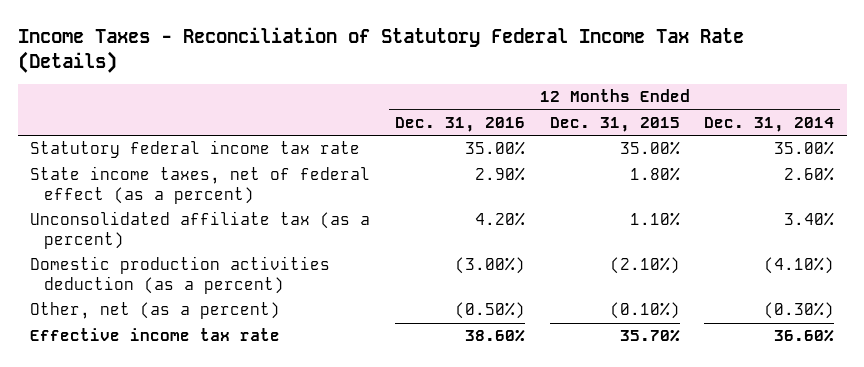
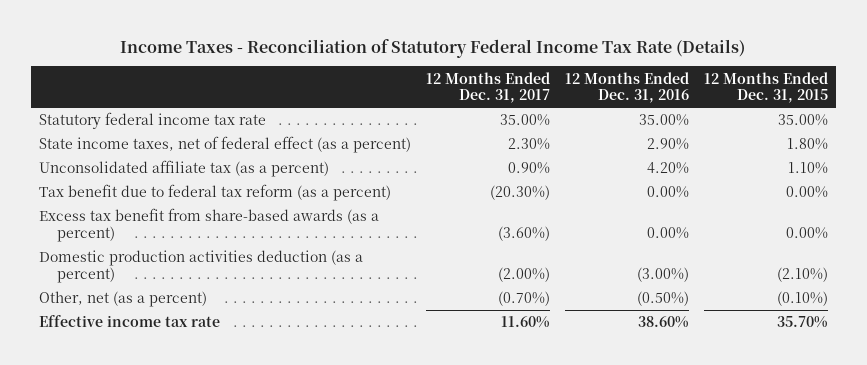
[704,116,835,132] Dec. 31, 2014 -> none
none -> [425,71,550,104] 12 Months Ended Dec. 31, 2017
none -> [38,184,391,202] Tax benefit due to federal tax reform (as a percent)
none -> [38,208,379,242] Excess tax benefit from share-based awards (as a percent)

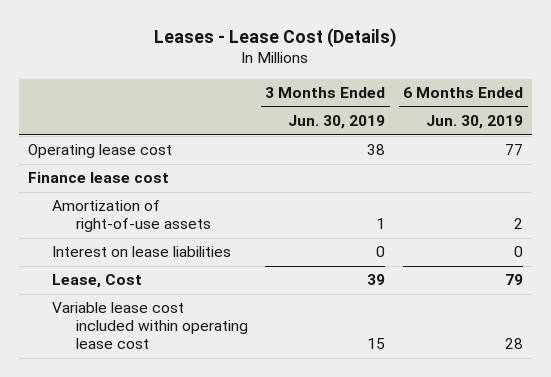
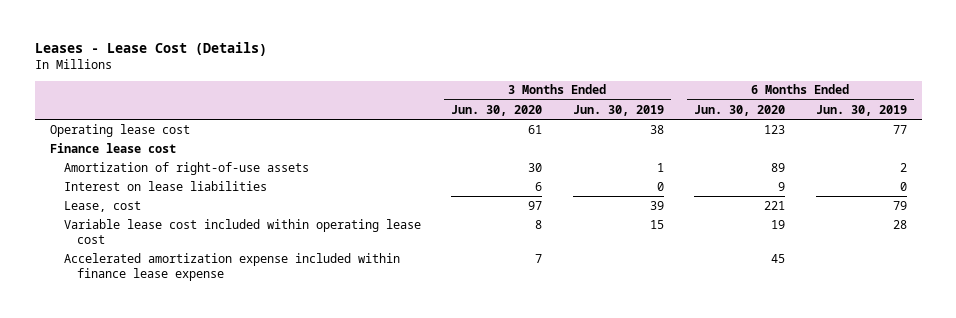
none -> [451,104,543,116] Jun. 30, 2020
none -> [694,104,786,116] Jun. 30, 2020
[51,274,142,289] Lease, Cost -> [63,200,141,212] Lease, cost
none -> [63,252,400,282] Accelerated amortization expense included within finance lease expense

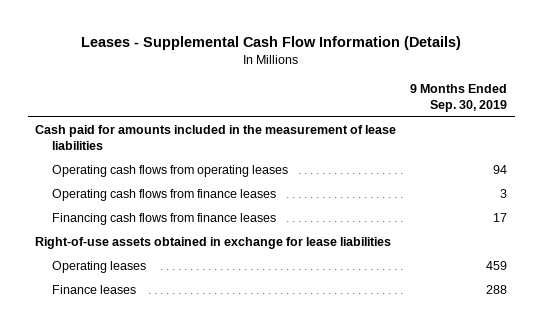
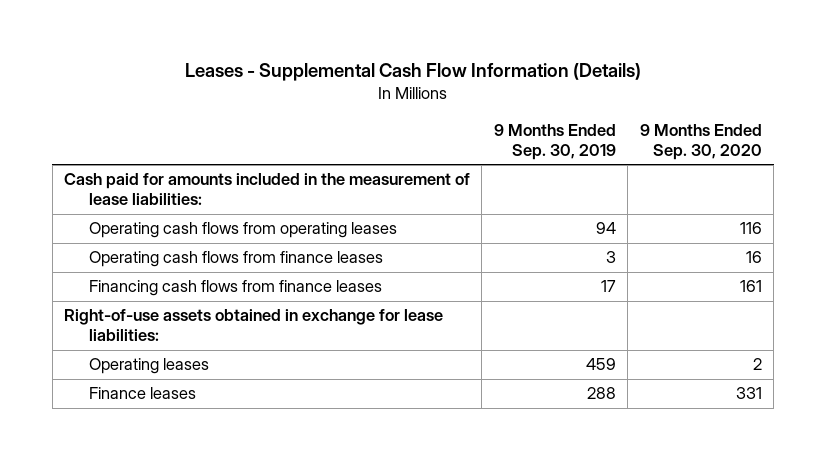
none -> [639,123,762,160] 9 Months Ended Sep. 30, 2020
[35,125,397,151] Cash paid for amounts included in the measurement of lease liabilities -> [63,173,470,206] Cash paid for amounts included in the measurement of lease liabilities:
[35,237,392,250] Right-of-use assets obtained in exchange for lease liabilities -> [63,309,443,342] Right-of-use assets obtained in exchange for lease liabilities:

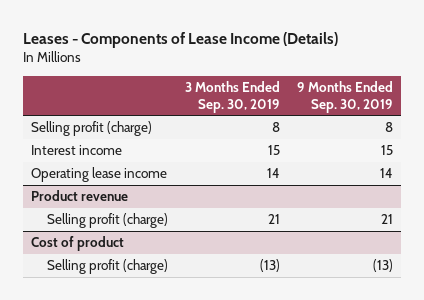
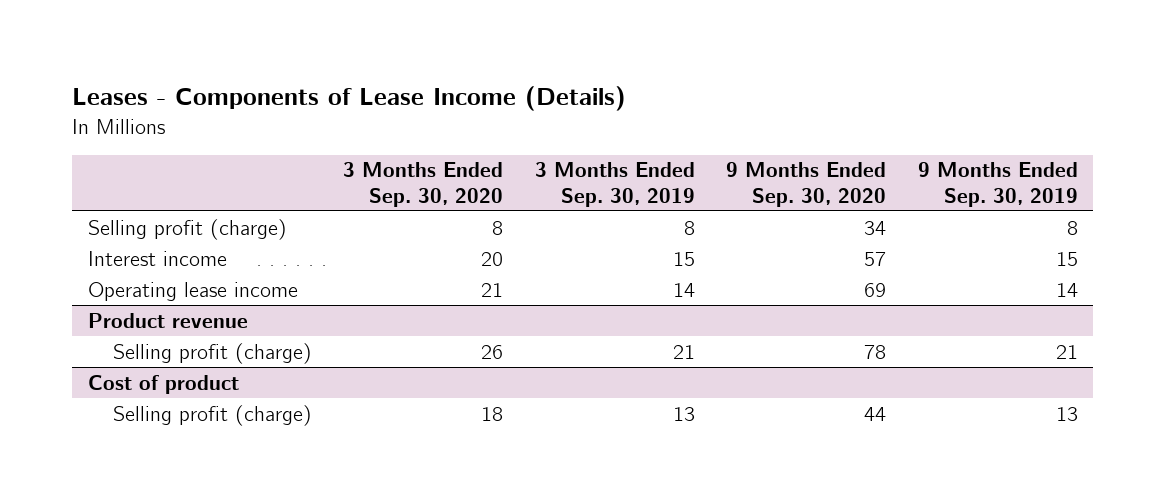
none -> [343,162,504,207] 3 Months Ended Sep. 30, 2020
none -> [726,162,887,207] 9 Months Ended Sep. 30, 2020
[259,259,280,273] (13) -> [672,406,695,421] 13
[372,259,393,273] (13) -> [1055,406,1078,421] 13

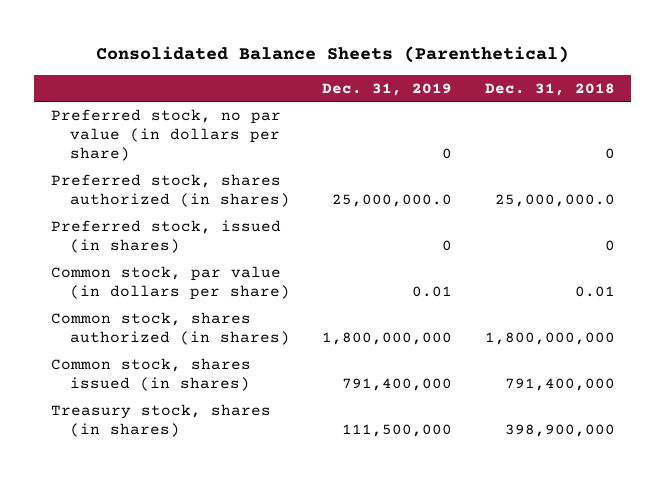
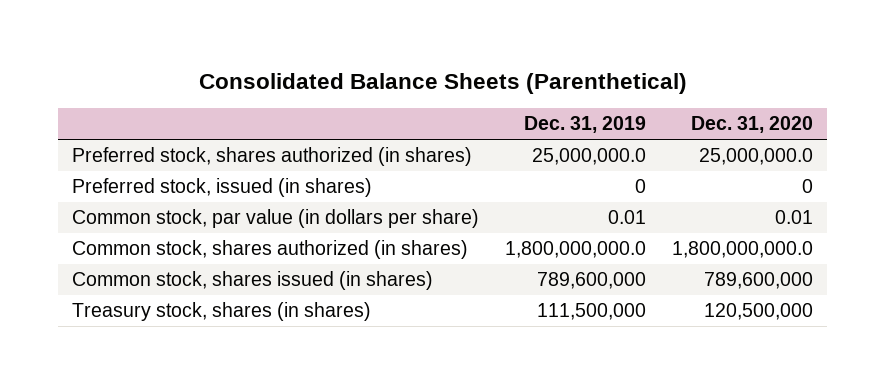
[484,82,615,96] Dec. 31, 2018 -> none
none -> [691,116,814,134] Dec. 31, 2020
[50,108,281,162] Preferred stock, no par value (in dollars per share) -> none
[322,331,453,345] 1,800,000,000 -> [505,241,647,259] 1,800,000,000.0
[342,377,453,391] 791,400,000 -> [537,272,647,290] 789,600,000

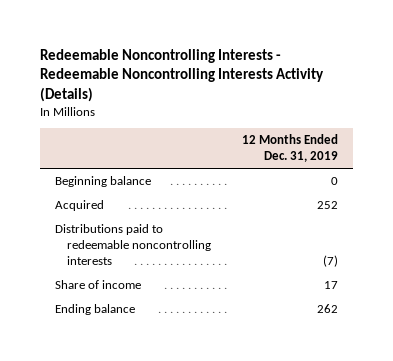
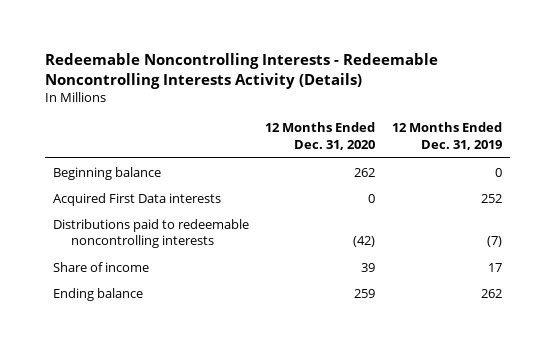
none -> [265,122,376,151] 12 Months Ended Dec. 31, 2020
[55,200,105,212] Acquired -> [52,192,221,206] Acquired First Data interests

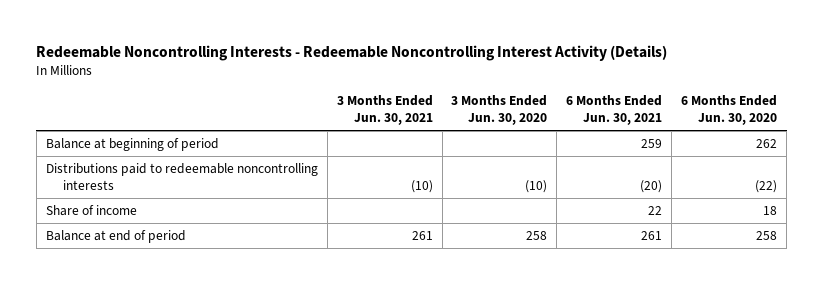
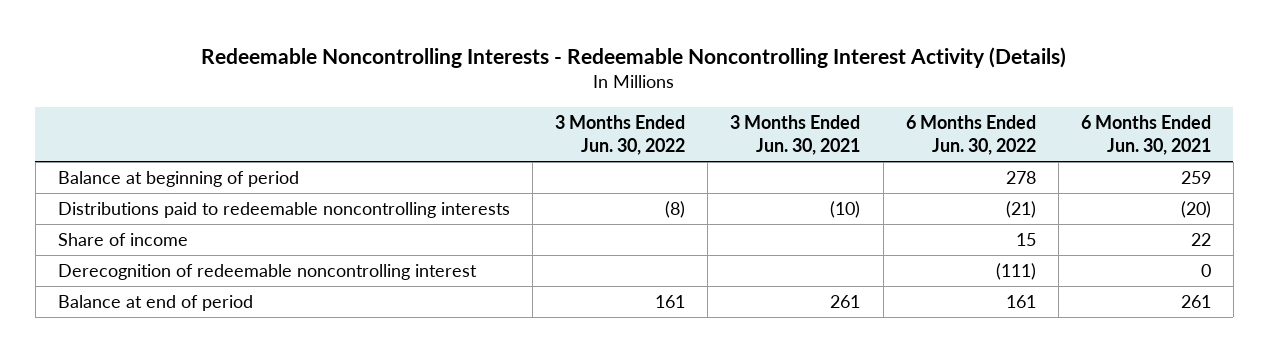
[451,95,548,126] 3 Months Ended Jun. 30, 2020 -> none
[681,95,778,126] 6 Months Ended Jun. 30, 2020 -> none
none -> [555,114,686,156] 3 Months Ended Jun. 30, 2022
none -> [905,114,1036,156] 6 Months Ended Jun. 30, 2022
none -> [58,264,478,281] Derecognition of redeemable noncontrolling interest

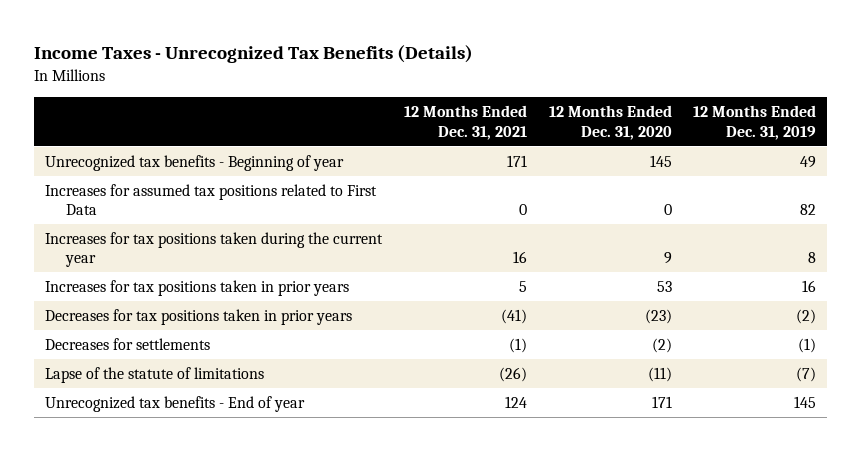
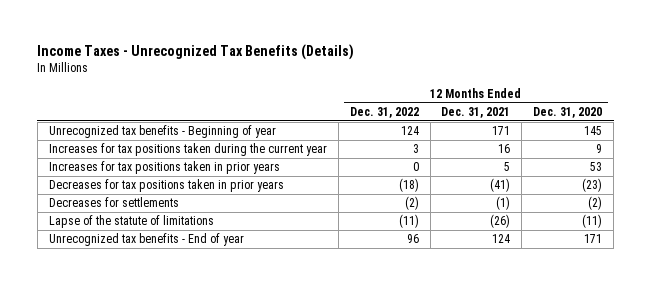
[693,105,817,140] 12 Months Ended Dec. 31, 2019 -> none
none -> [349,106,419,118] Dec. 31, 2022
[45,184,378,216] Increases for assumed tax positions related to First Data -> none

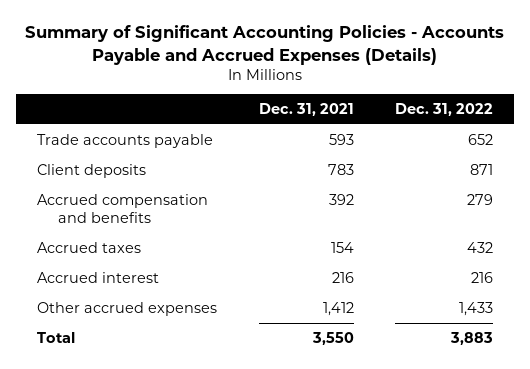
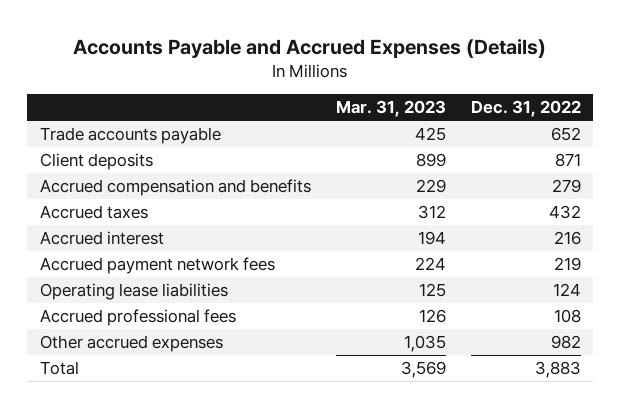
[25,25,505,65] Summary of Significant Accounting Policies - Accounts Payable and Accrued Expenses (Details) -> [73,38,547,58] Accounts Payable and Accrued Expenses (Details)
[258,103,354,117] Dec. 31, 2021 -> none
none -> [335,100,446,118] Mar. 31, 2023
none -> [39,257,275,275] Accrued payment network fees
none -> [39,283,228,301] Operating lease liabilities
none -> [39,309,236,327] Accrued professional fees
[459,301,494,316] 1,433 -> [550,335,581,350] 982

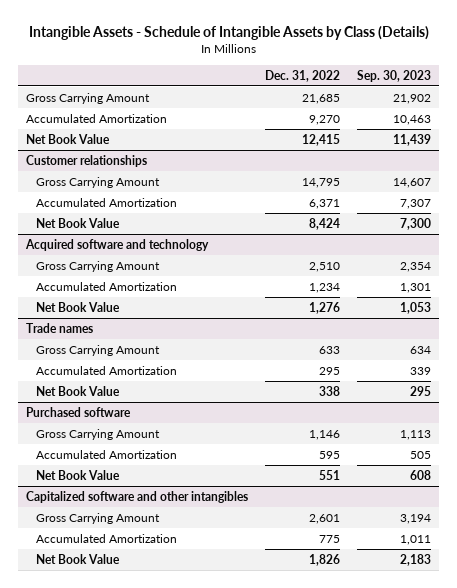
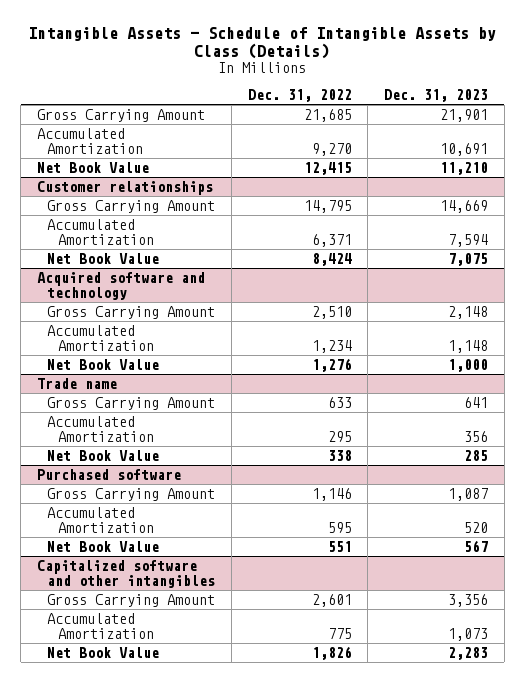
[357,69,432,82] Sep. 30, 2023 -> none
none -> [384,89,489,103] Dec. 31, 2023
[26,322,94,333] Trade names -> [36,378,117,390] Trade name

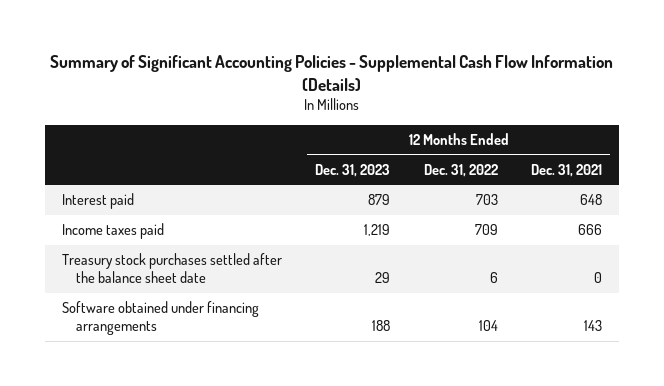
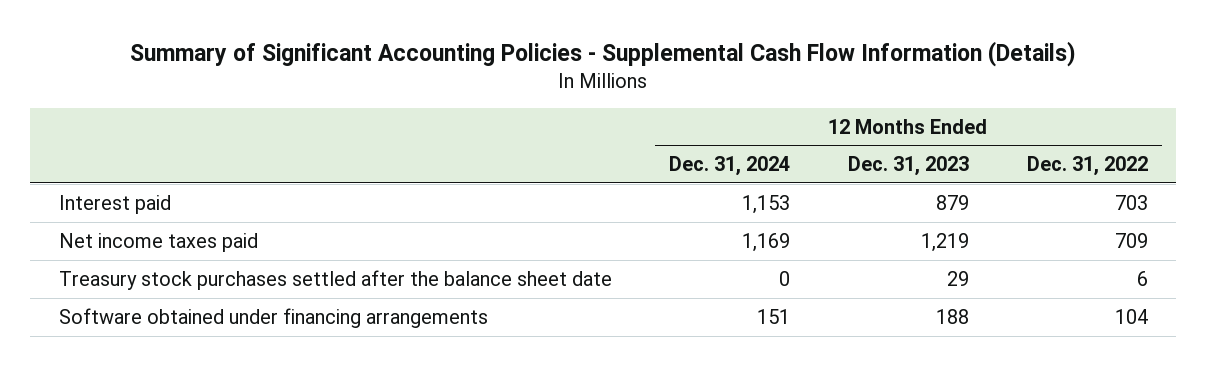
[531,163,603,177] Dec. 31, 2021 -> none
none -> [669,156,791,177] Dec. 31, 2024
[61,223,164,240] Income taxes paid -> [58,232,258,252] Net income taxes paid

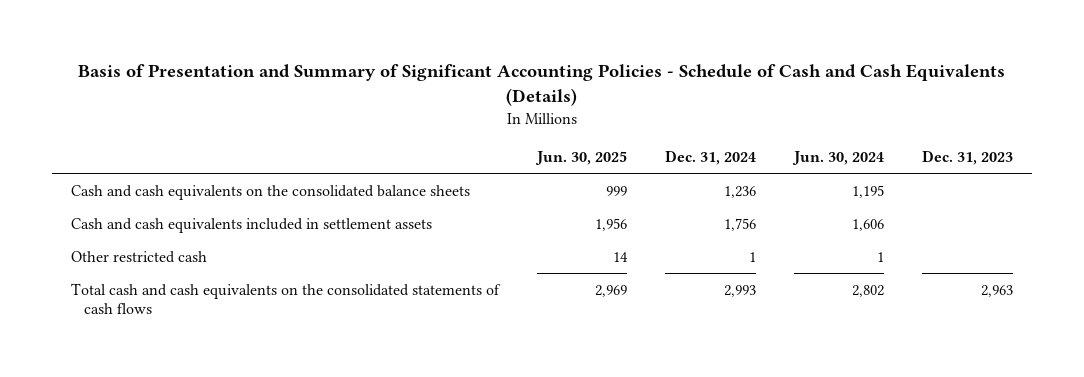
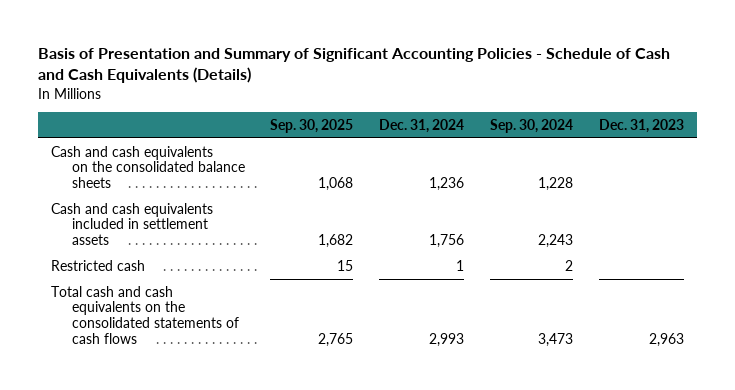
[534,151,627,166] Jun. 30, 2025 -> none
[792,151,885,166] Jun. 30, 2024 -> none
none -> [270,119,354,134] Sep. 30, 2025
none -> [489,119,573,134] Sep. 30, 2024
[70,250,207,263] Other restricted cash -> [51,259,146,271] Restricted cash

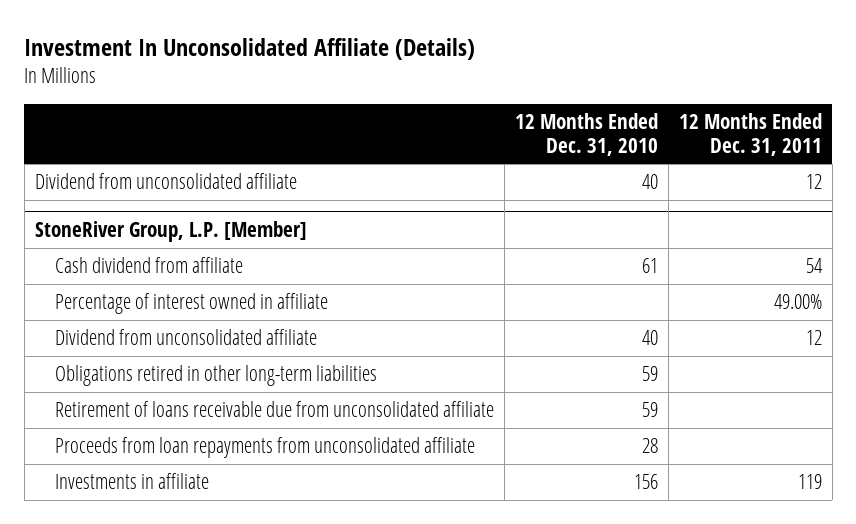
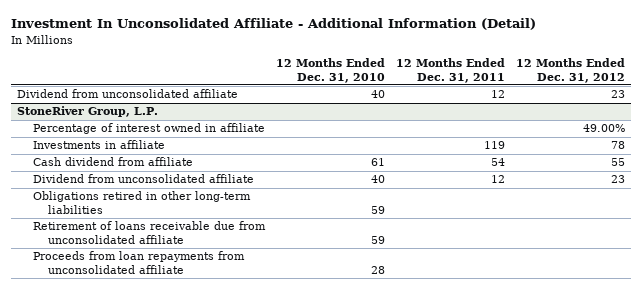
[24,37,476,60] Investment In Unconsolidated Affiliate (Details) -> [11,18,537,31] Investment In Unconsolidated Affiliate - Additional Information (Detail)
none -> [516,58,626,83] 12 Months Ended Dec. 31, 2012
[34,221,307,243] StoneRiver Group, L.P. [Member] -> [16,106,158,118] StoneRiver Group, L.P.
none -> [32,123,265,135] Percentage of interest owned in affiliate
none -> [32,140,165,150] Investments in affiliate
[55,293,329,315] Percentage of interest owned in affiliate -> none
[55,473,210,490] Investments in affiliate -> none

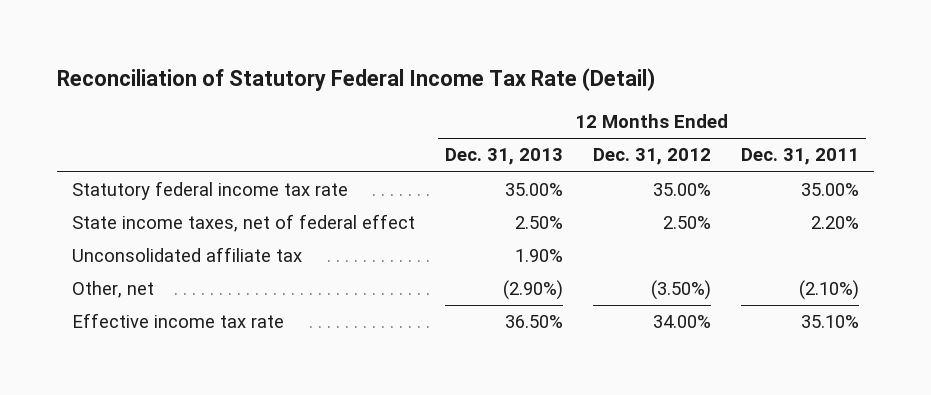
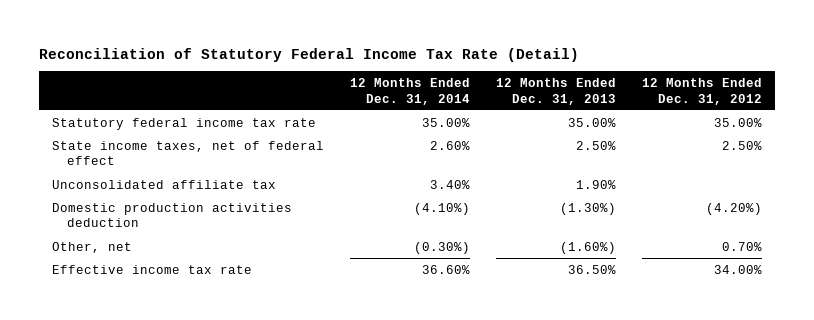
[740,148,859,166] Dec. 31, 2011 -> none
none -> [350,77,471,105] 12 Months Ended Dec. 31, 2014
none -> [51,202,292,228] Domestic production activities deduction
[503,280,564,301] (2.90%) -> [560,241,617,254] (1.60%)
[651,280,712,301] (3.50%) -> [722,241,763,251] 0.70%

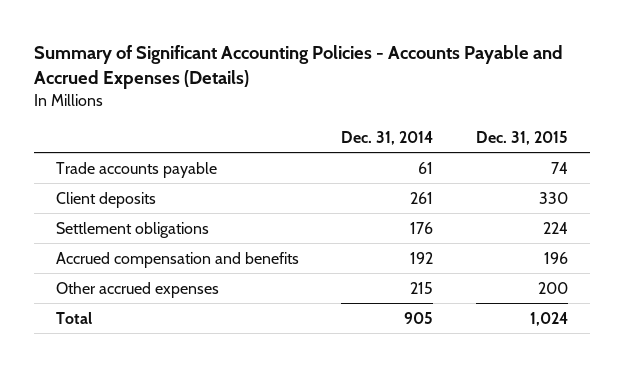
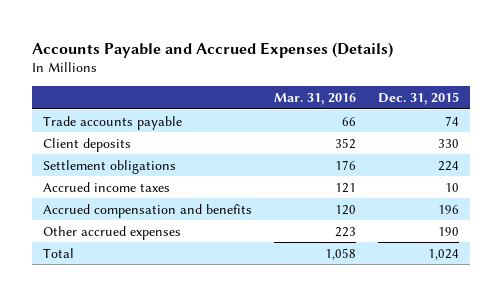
[34,45,564,90] Summary of Significant Accounting Policies - Accounts Payable and Accrued Expenses (Details) -> [32,41,394,58] Accounts Payable and Accrued Expenses (Details)
[341,130,434,145] Dec. 31, 2014 -> none
none -> [274,92,357,105] Mar. 31, 2016
none -> [43,181,171,192] Accrued income taxes
[538,281,569,294] 200 -> [438,226,460,236] 190

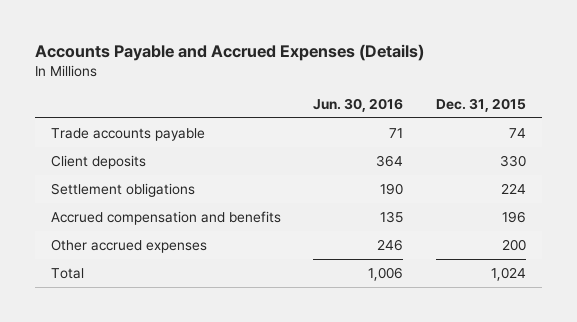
[274,92,357,105] Mar. 31, 2016 -> none
none -> [313,97,404,112] Jun. 30, 2016
[43,181,171,192] Accrued income taxes -> none
[438,226,460,236] 190 -> [501,238,526,251] 200

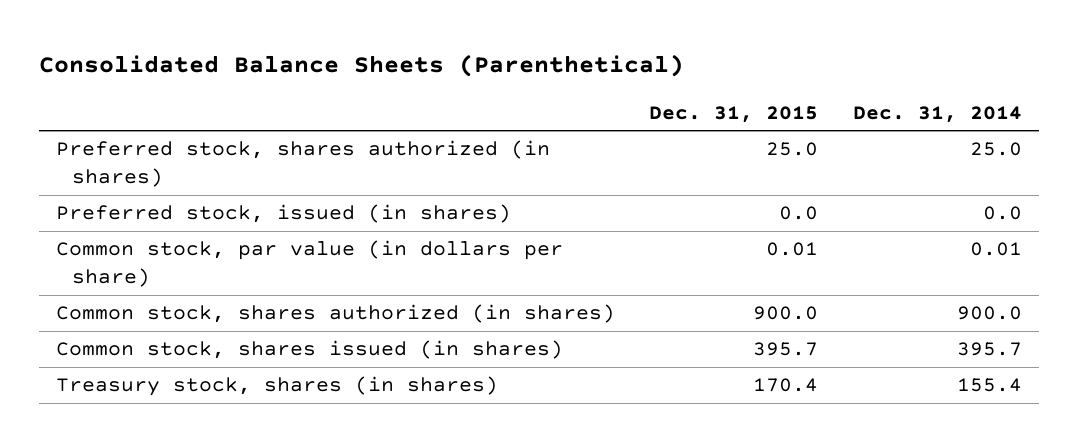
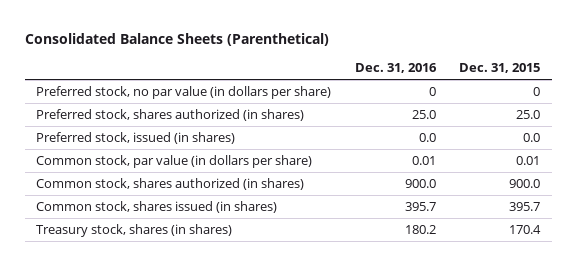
[852,105,1022,123] Dec. 31, 2014 -> none
none -> [354,62,437,73] Dec. 31, 2016
none -> [36,85,332,99] Preferred stock, no par value (in dollars per share)

